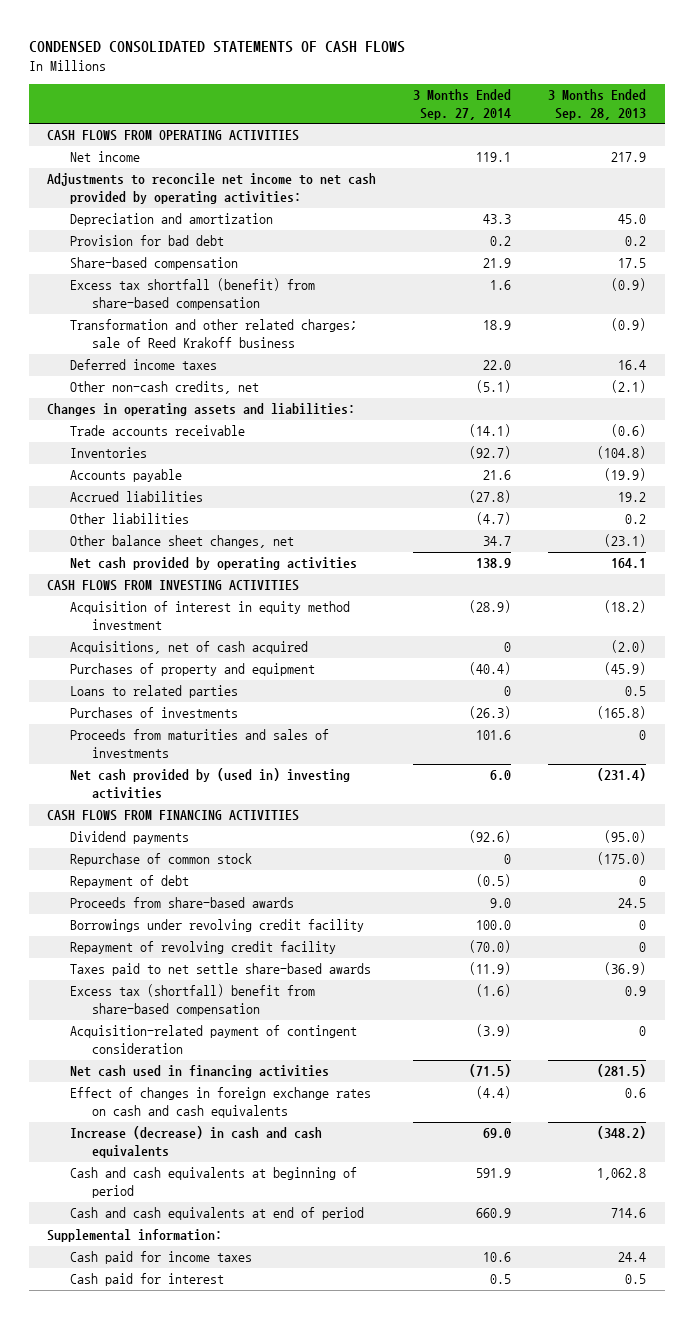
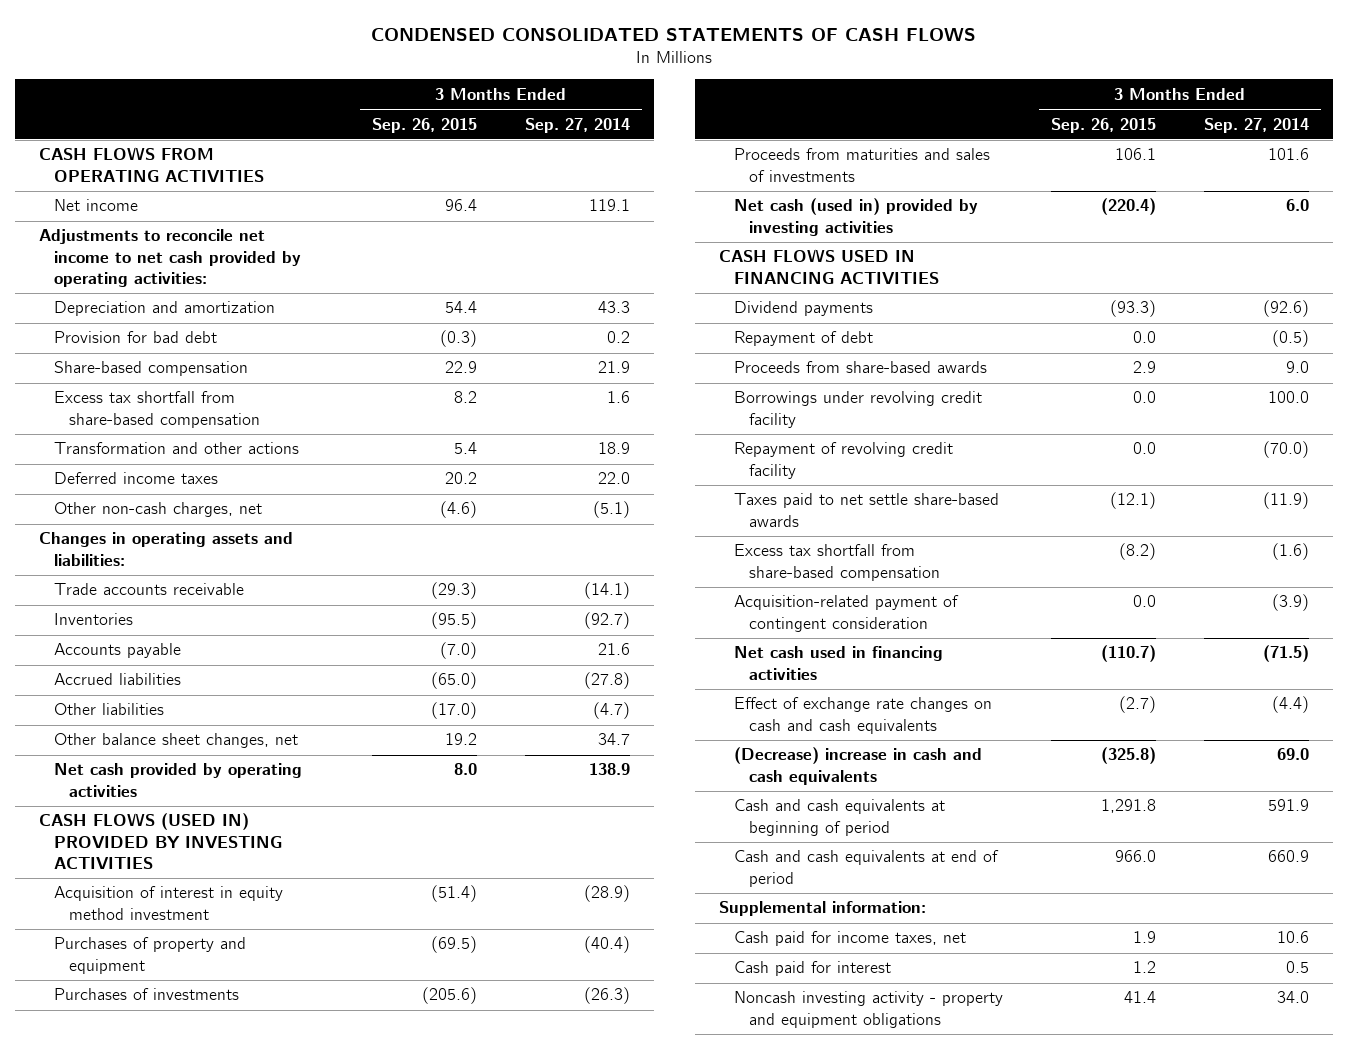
[548,88,647,120] 3 Months Ended Sep. 28, 2013 -> none
none -> [371,117,477,133] Sep. 26, 2015
[69,278,315,311] Excess tax shortfall (benefit) from share-based compensation -> [54,391,261,428] Excess tax shortfall from share-based compensation
[69,319,357,349] Transformation and other related charges; sale of Reed Krakoff business -> [54,442,300,455] Transformation and other actions
[69,381,259,395] Other non-cash credits, net -> [54,502,263,518] Other non-cash charges, net
[47,580,300,592] CASH FLOWS FROM INVESTING ACTIVITIES -> [39,813,283,870] CASH FLOWS (USED IN) PROVIDED BY INVESTING ACTIVITIES
[69,641,308,655] Acquisitions, net of cash acquired -> none
[69,685,238,699] Loans to related parties -> none
[69,768,350,800] Net cash provided by (used in) investing activities -> [733,198,978,236] Net cash (used in) provided by investing activities
[47,810,300,822] CASH FLOWS FROM FINANCING ACTIVITIES -> [718,249,939,284] CASH FLOWS USED IN FINANCING ACTIVITIES
[69,853,252,867] Repurchase of common stock -> none
[69,984,315,1017] Excess tax (shortfall) benefit from share-based compensation -> [733,544,940,581] Excess tax shortfall from share-based compensation
[69,1087,371,1119] Effect of changes in foreign exchange rates on cash and cash equivalents -> [733,697,992,734] Effect of exchange rate changes on cash and cash equivalents
[69,1126,322,1159] Increase (decrease) in cash and cash equivalents -> [733,747,982,785] (Decrease) increase in cash and cash equivalents
[69,1251,252,1265] Cash paid for income taxes -> [733,931,966,947] Cash paid for income taxes, net
none -> [733,991,1003,1028] Noncash investing activity - property and equipment obligations

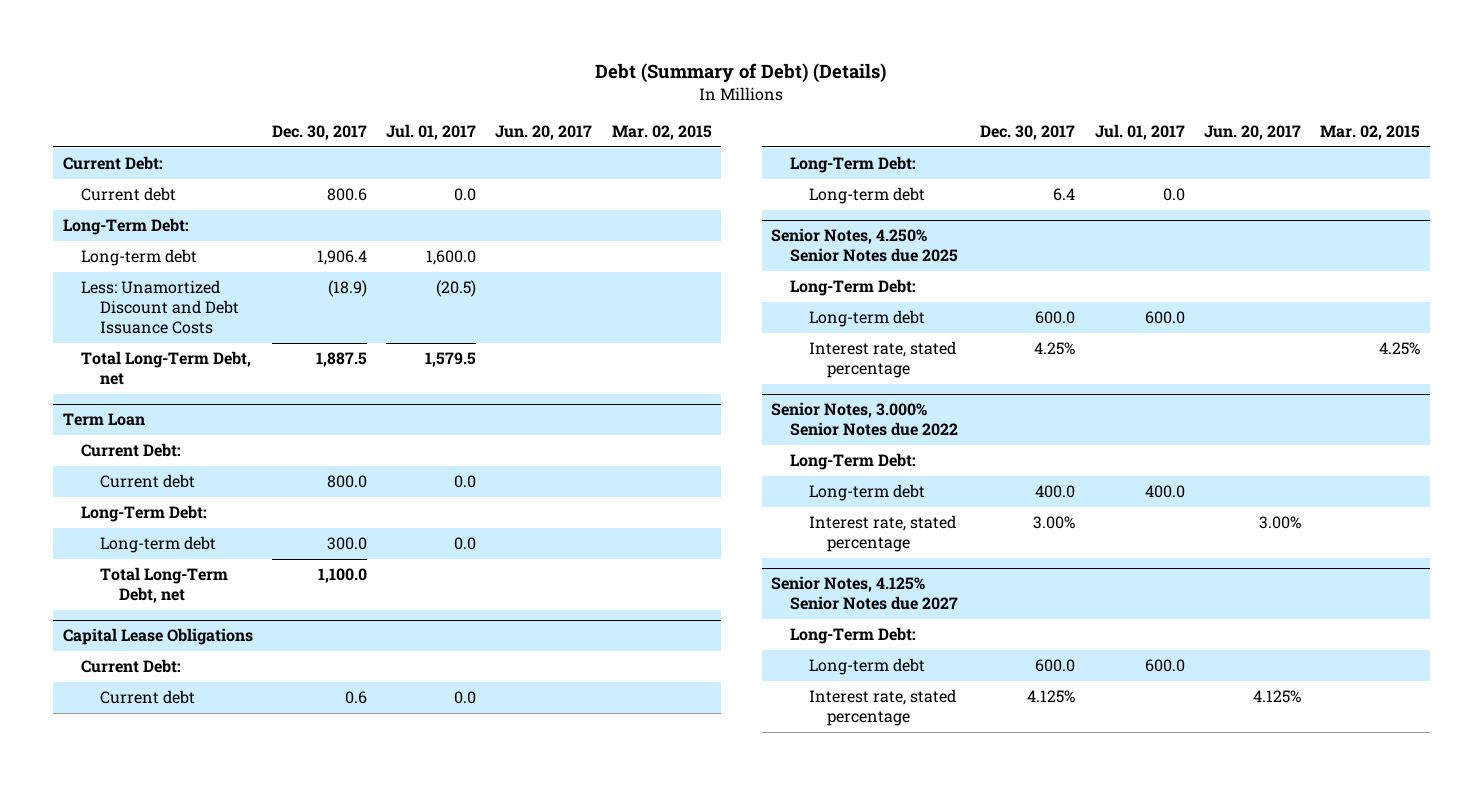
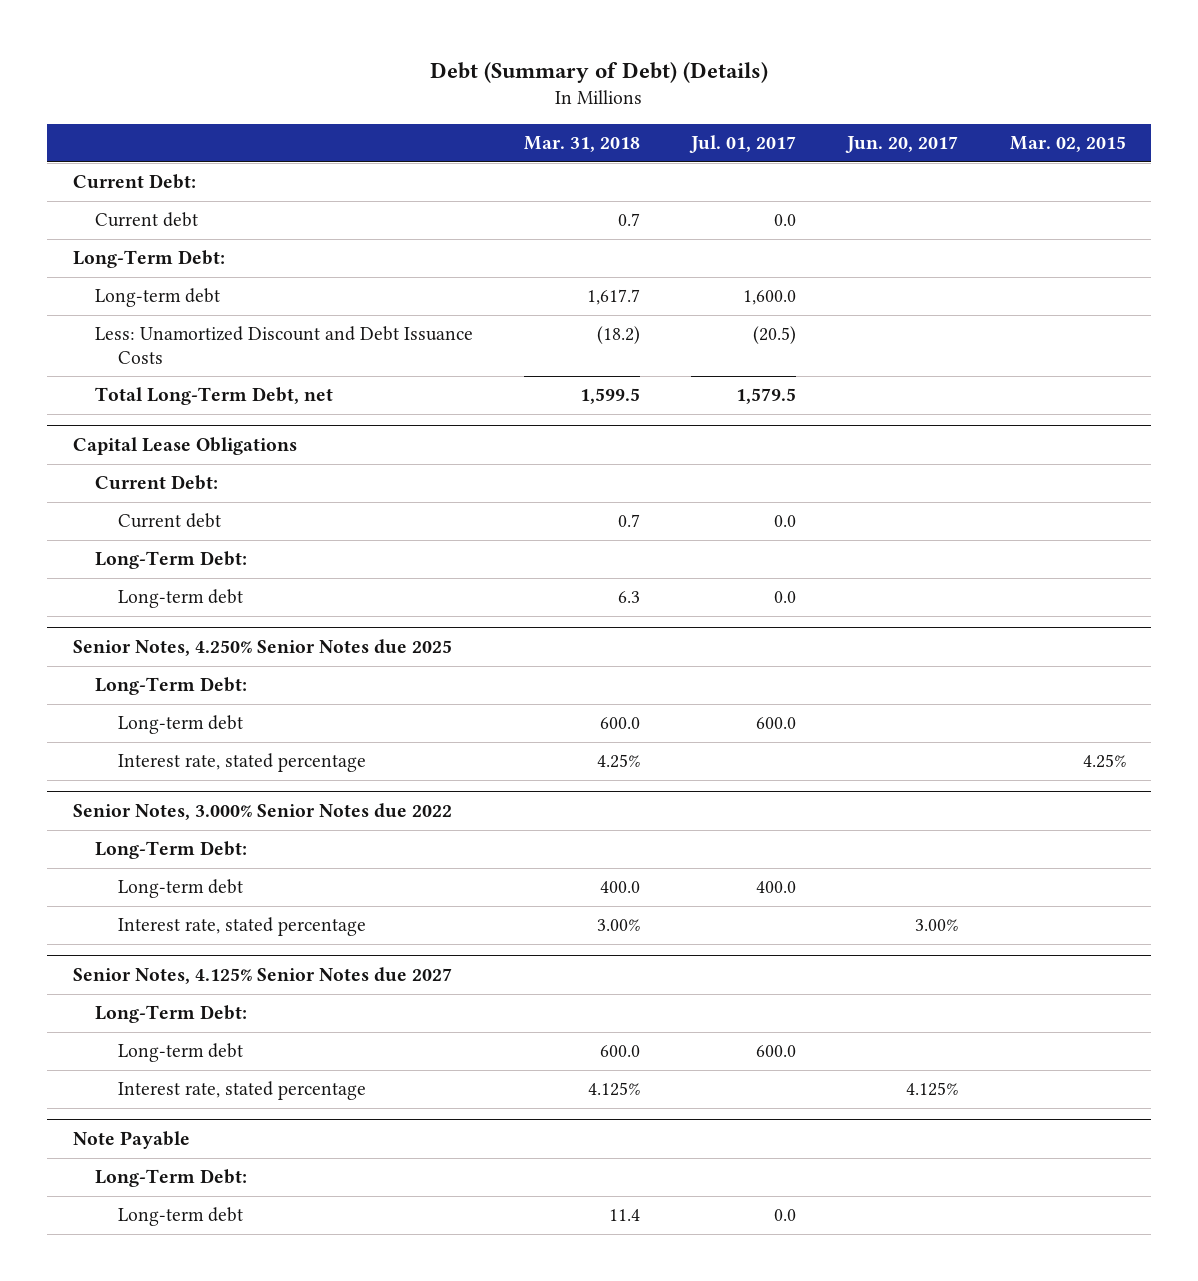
[271,125,367,141] Dec. 30, 2017 -> none
none -> [524,136,641,153] Mar. 31, 2018
[62,413,145,427] Term Loan -> none
[81,443,182,458] Current Debt: -> none
[99,474,195,489] Current debt -> none
[81,505,208,523] Long-Term Debt: -> none
[99,536,216,554] Long-term debt -> none
[99,567,228,604] Total Long-Term Debt, net -> none
none -> [72,1131,190,1150] Note Payable
none -> [95,1169,248,1188] Long-Term Debt:
none -> [118,1207,244,1227] Long-term debt

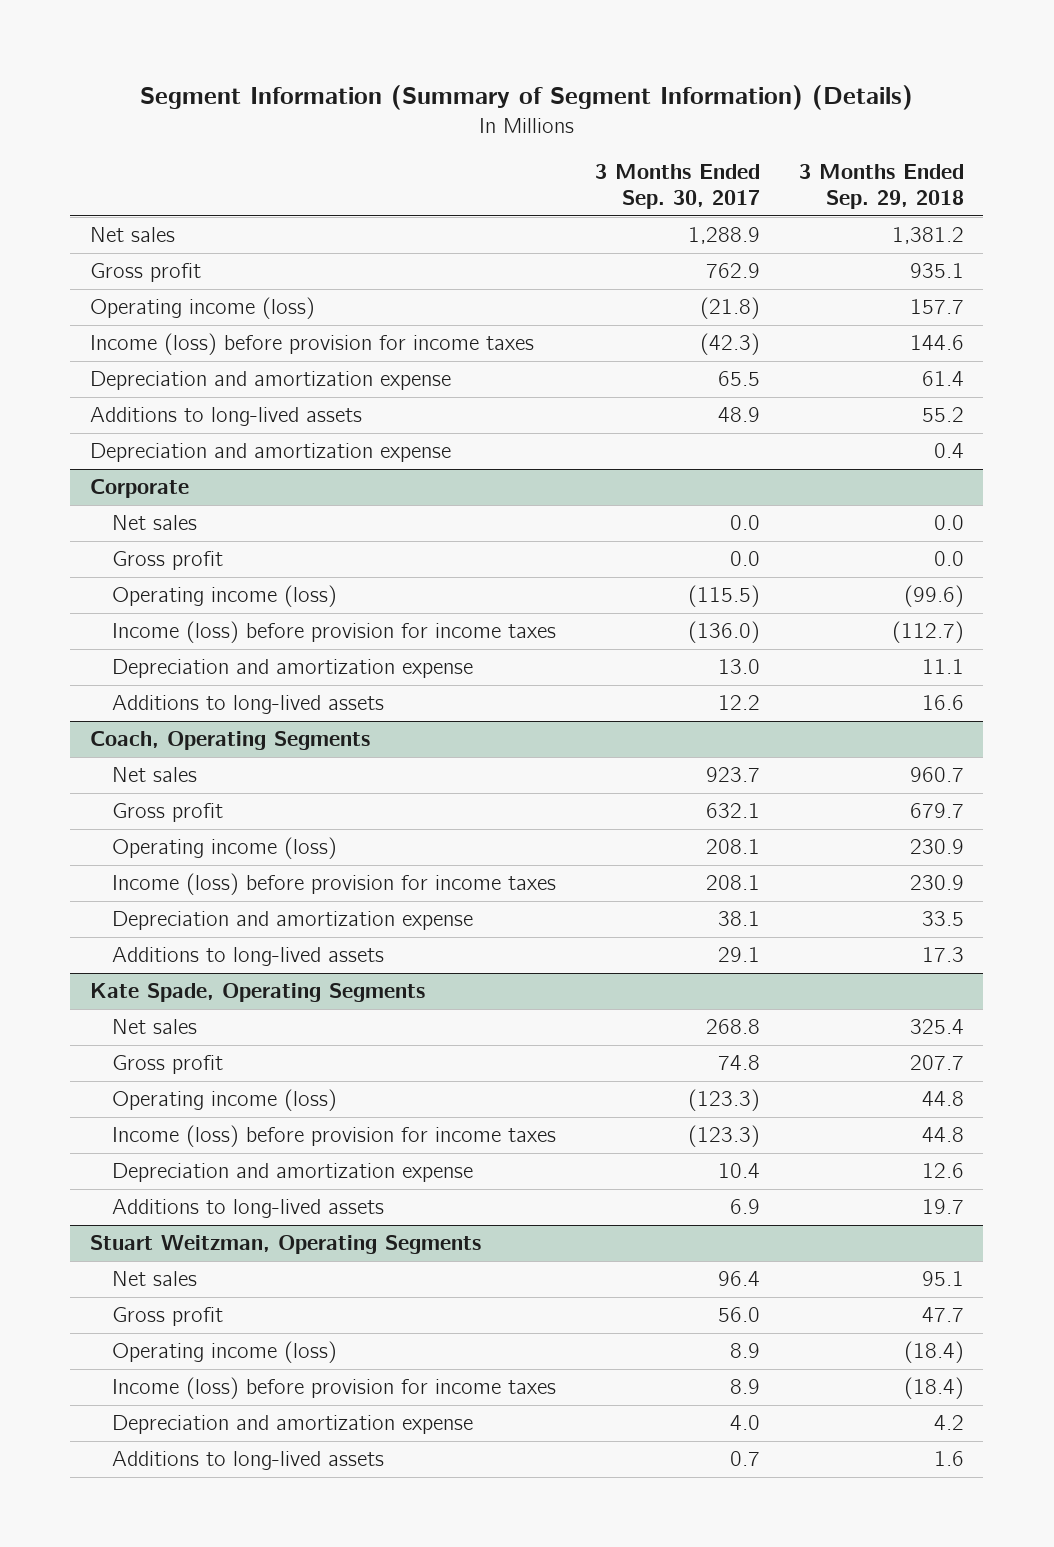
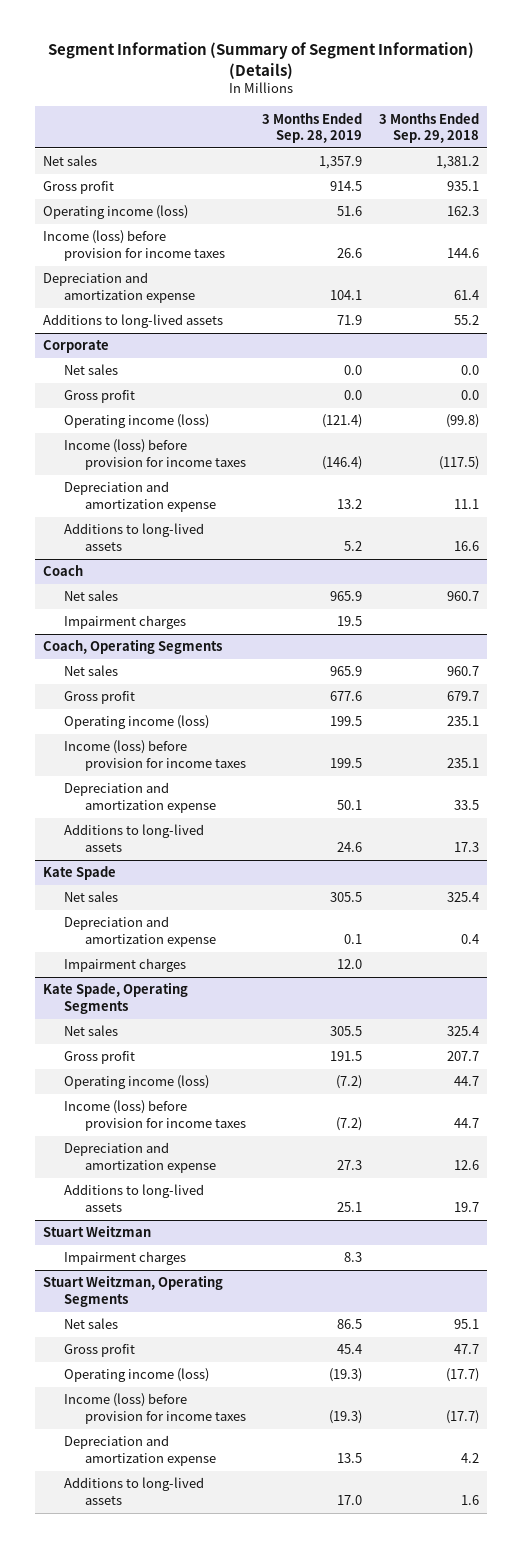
[595,164,761,210] 3 Months Ended Sep. 30, 2017 -> none
none -> [262,112,363,143] 3 Months Ended Sep. 28, 2019
[910,299,965,315] 157.7 -> [447,206,480,217] 162.3
[89,443,451,463] Depreciation and amortization expense -> none
[904,585,965,608] (99.6) -> [446,414,480,429] (99.8)
[892,621,965,644] (112.7) -> [439,455,480,470] (117.5)
none -> [43,565,84,577] Coach
none -> [64,590,119,602] Net sales
none -> [64,615,187,630] Impairment charges
[910,839,965,855] 230.9 -> [447,716,480,727] 235.1
[910,875,965,891] 230.9 -> [447,757,480,768] 235.1
none -> [43,866,117,881] Kate Spade
none -> [64,891,119,903] Net sales
none -> [64,916,216,947] Depreciation and amortization expense
none -> [64,958,187,973] Impairment charges
[922,1091,965,1107] 44.8 -> [454,1076,480,1087] 44.7
[922,1127,965,1143] 44.8 -> [454,1117,480,1128] 44.7
none -> [43,1225,152,1238] Stuart Weitzman
none -> [64,1251,187,1266] Impairment charges
[904,1341,965,1364] (18.4) -> [446,1368,480,1383] (17.7)
[904,1377,965,1400] (18.4) -> [446,1409,480,1424] (17.7)

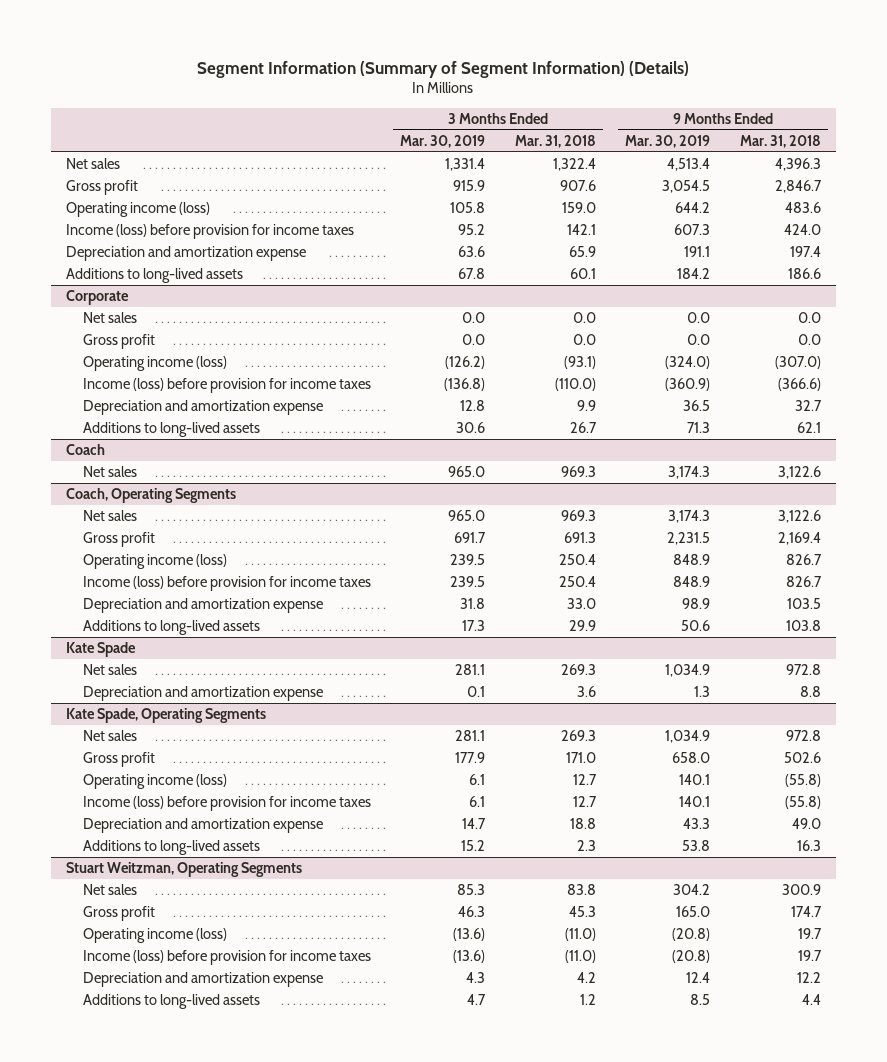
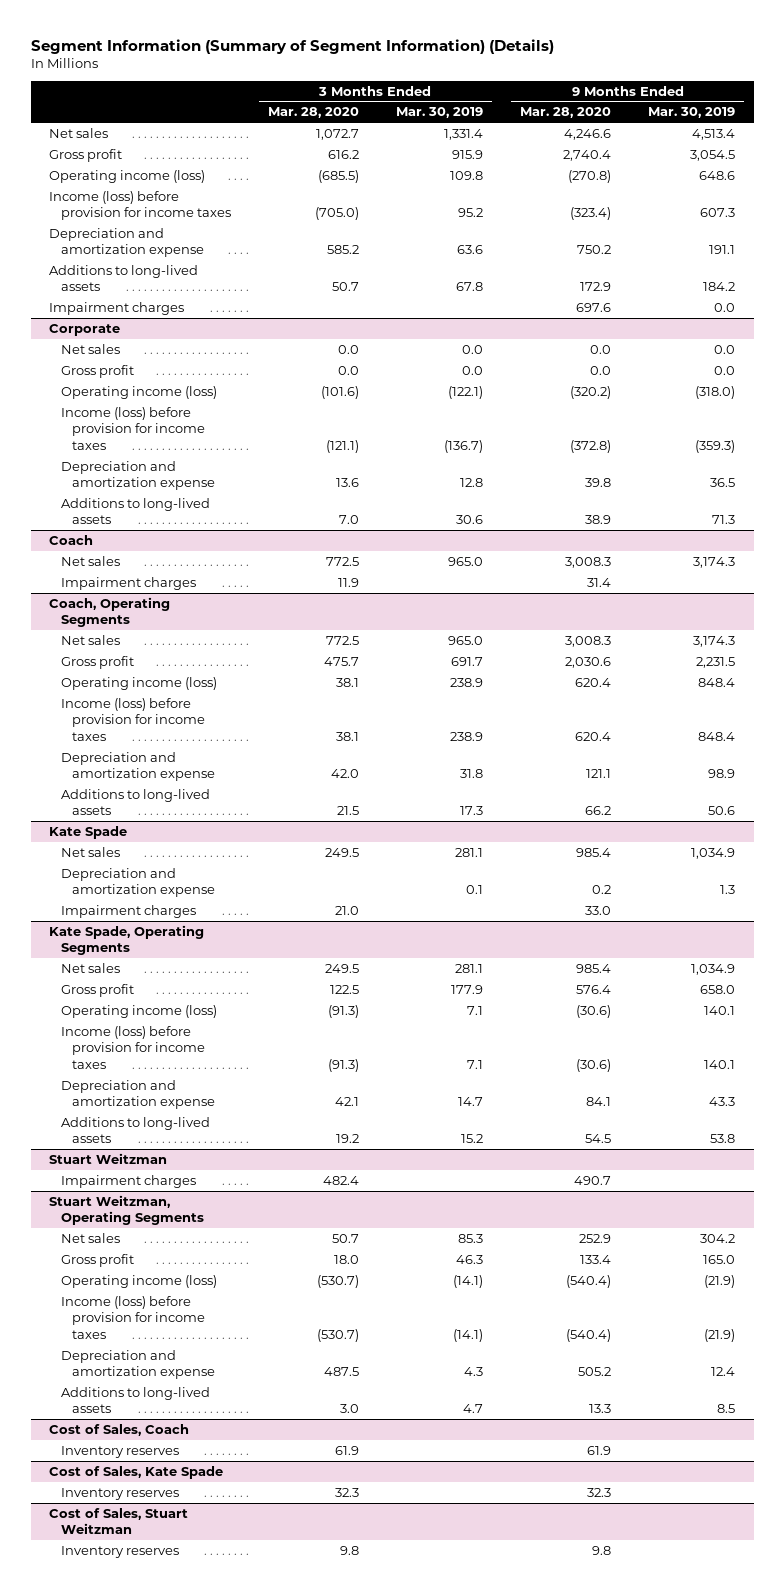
[514,134,596,148] Mar. 31, 2018 -> none
[739,134,821,148] Mar. 31, 2018 -> none
none -> [267,107,359,119] Mar. 28, 2020
none -> [520,107,612,119] Mar. 28, 2020
[450,202,486,214] 105.8 -> [449,170,483,180] 109.8
[675,202,711,214] 644.2 -> [699,170,736,180] 648.6
none -> [49,301,185,315] Impairment charges
[445,356,486,370] (126.2) -> [447,385,483,399] (122.1)
[665,356,711,370] (324.0) -> [695,385,736,399] (318.0)
[444,378,486,392] (136.8) -> [443,440,483,454] (136.7)
[665,378,711,392] (360.9) -> [695,440,736,454] (359.3)
none -> [60,576,196,590] Impairment charges
[450,554,486,566] 239.5 -> [449,677,483,687] 238.9
[673,554,711,566] 848.9 -> [698,677,736,687] 848.4
[450,576,486,588] 239.5 -> [449,732,483,742] 238.9
[673,576,711,588] 848.9 -> [698,732,736,742] 848.4
none -> [60,904,196,918] Impairment charges
[469,774,486,786] 6.1 -> [466,1005,483,1015] 7.1
[469,796,486,808] 6.1 -> [466,1060,483,1070] 7.1
none -> [49,1152,168,1164] Stuart Weitzman
none -> [60,1174,196,1188] Impairment charges
[453,928,486,942] (13.6) -> [452,1274,483,1288] (14.1)
[672,928,711,942] (20.8) -> [704,1274,736,1288] (21.9)
[453,950,486,964] (13.6) -> [452,1329,483,1343] (14.1)
[672,950,711,964] (20.8) -> [704,1329,736,1343] (21.9)
none -> [49,1423,190,1436] Cost of Sales, Coach
none -> [60,1445,179,1458] Inventory reserves
none -> [49,1465,224,1479] Cost of Sales, Kate Spade
none -> [60,1487,179,1500] Inventory reserves
none -> [49,1507,189,1535] Cost of Sales, Stuart Weitzman
none -> [60,1545,179,1558] Inventory reserves

